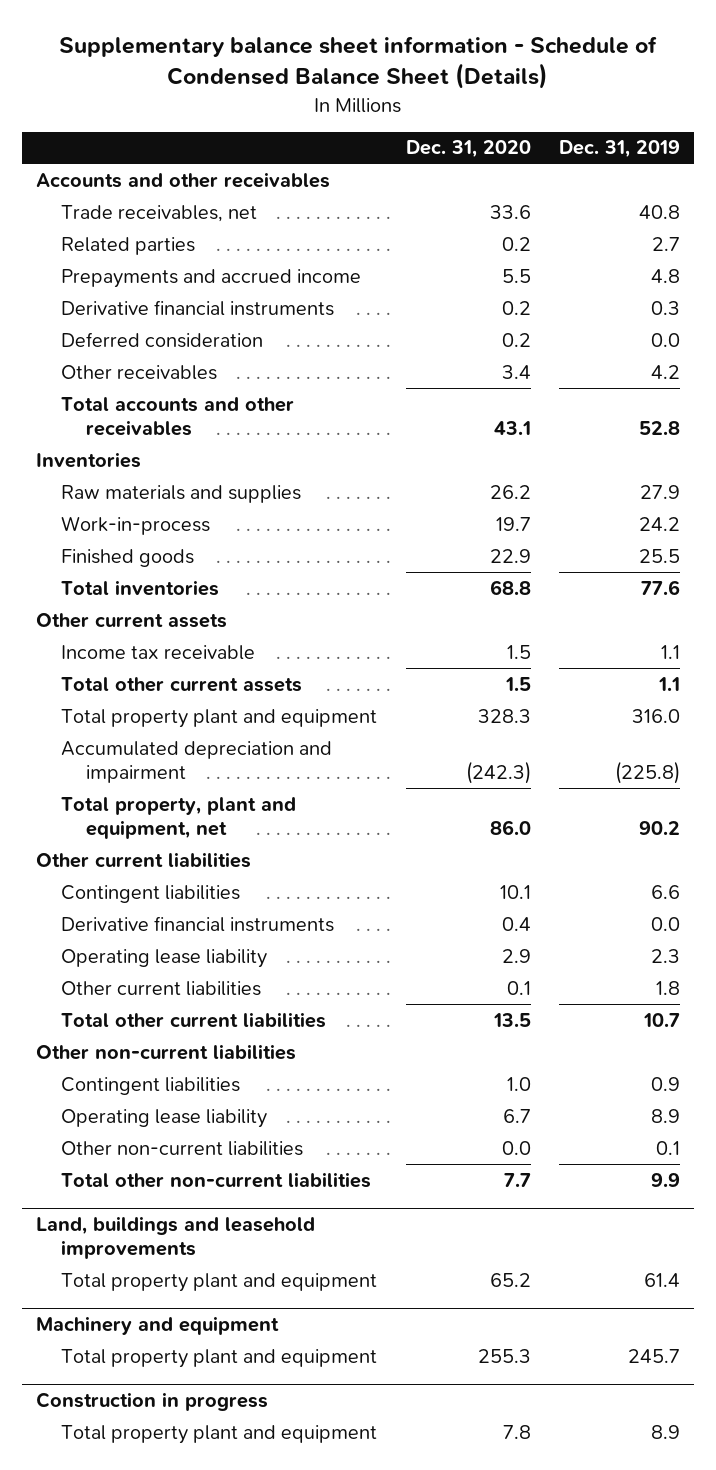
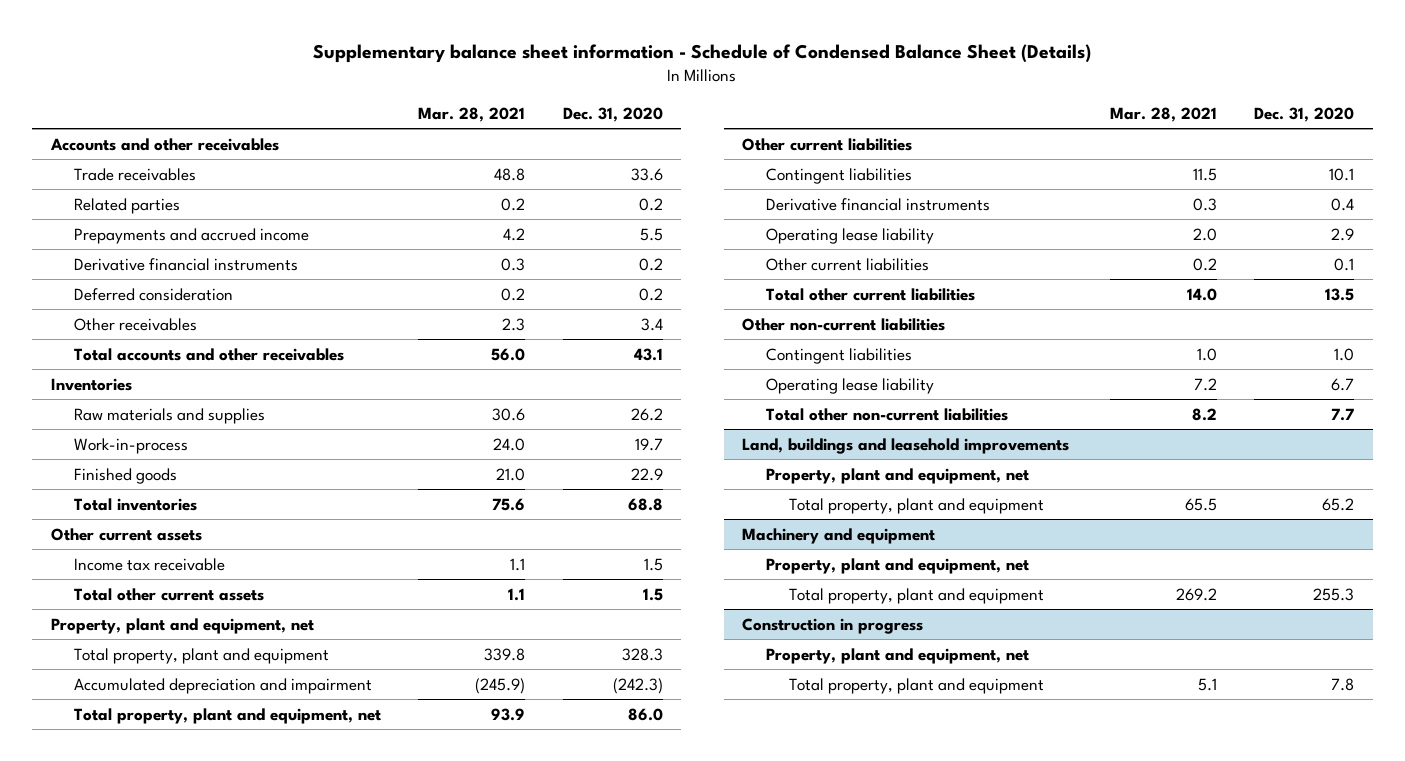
[558,140,680,159] Dec. 31, 2019 -> none
none -> [418,106,526,122] Mar. 28, 2021
[61,204,258,222] Trade receivables, net -> [74,167,197,181] Trade receivables
none -> [50,617,314,634] Property, plant and equipment, net
[61,708,378,728] Total property plant and equipment -> [74,647,330,664] Total property, plant and equipment
[61,1140,304,1156] Other non-current liabilities -> none
none -> [765,467,1029,484] Property, plant and equipment, net
[61,1272,378,1292] Total property plant and equipment -> [789,497,1045,514] Total property, plant and equipment
none -> [765,557,1029,574] Property, plant and equipment, net
[61,1348,378,1368] Total property plant and equipment -> [789,587,1045,604] Total property, plant and equipment
none -> [765,647,1029,664] Property, plant and equipment, net
[61,1424,378,1444] Total property plant and equipment -> [789,677,1045,694] Total property, plant and equipment

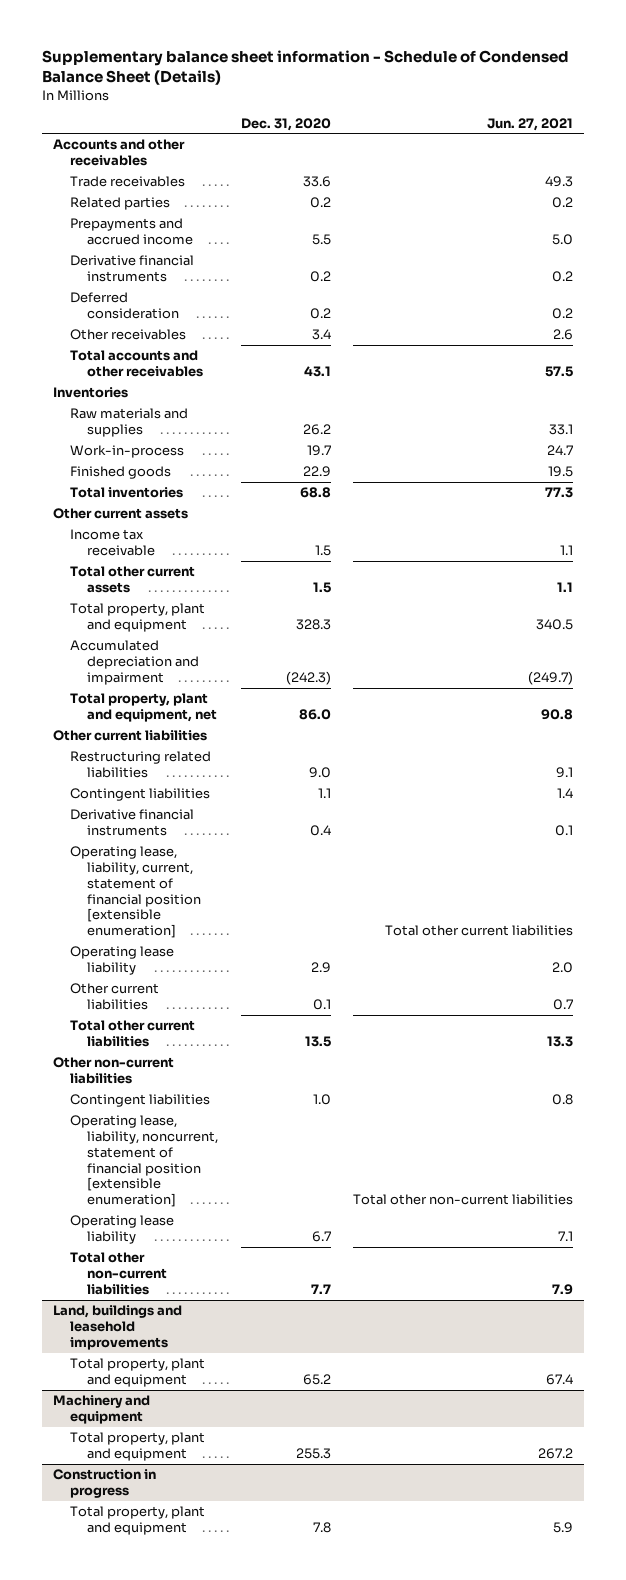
[418,106,526,122] Mar. 28, 2021 -> none
none -> [486,117,573,131] Jun. 27, 2021
[50,617,314,634] Property, plant and equipment, net -> none
none -> [70,751,212,779] Restructuring related liabilities
[1329,167,1355,181] 10.1 -> [317,788,331,799] 1.1
none -> [70,846,202,939] Operating lease, liability, current, statement of financial position [extensible enumeration]
none -> [70,1115,219,1208] Operating lease, liability, noncurrent, statement of financial position [extensible enumeration]
[765,467,1029,484] Property, plant and equipment, net -> none
[765,557,1029,574] Property, plant and equipment, net -> none
[765,647,1029,664] Property, plant and equipment, net -> none

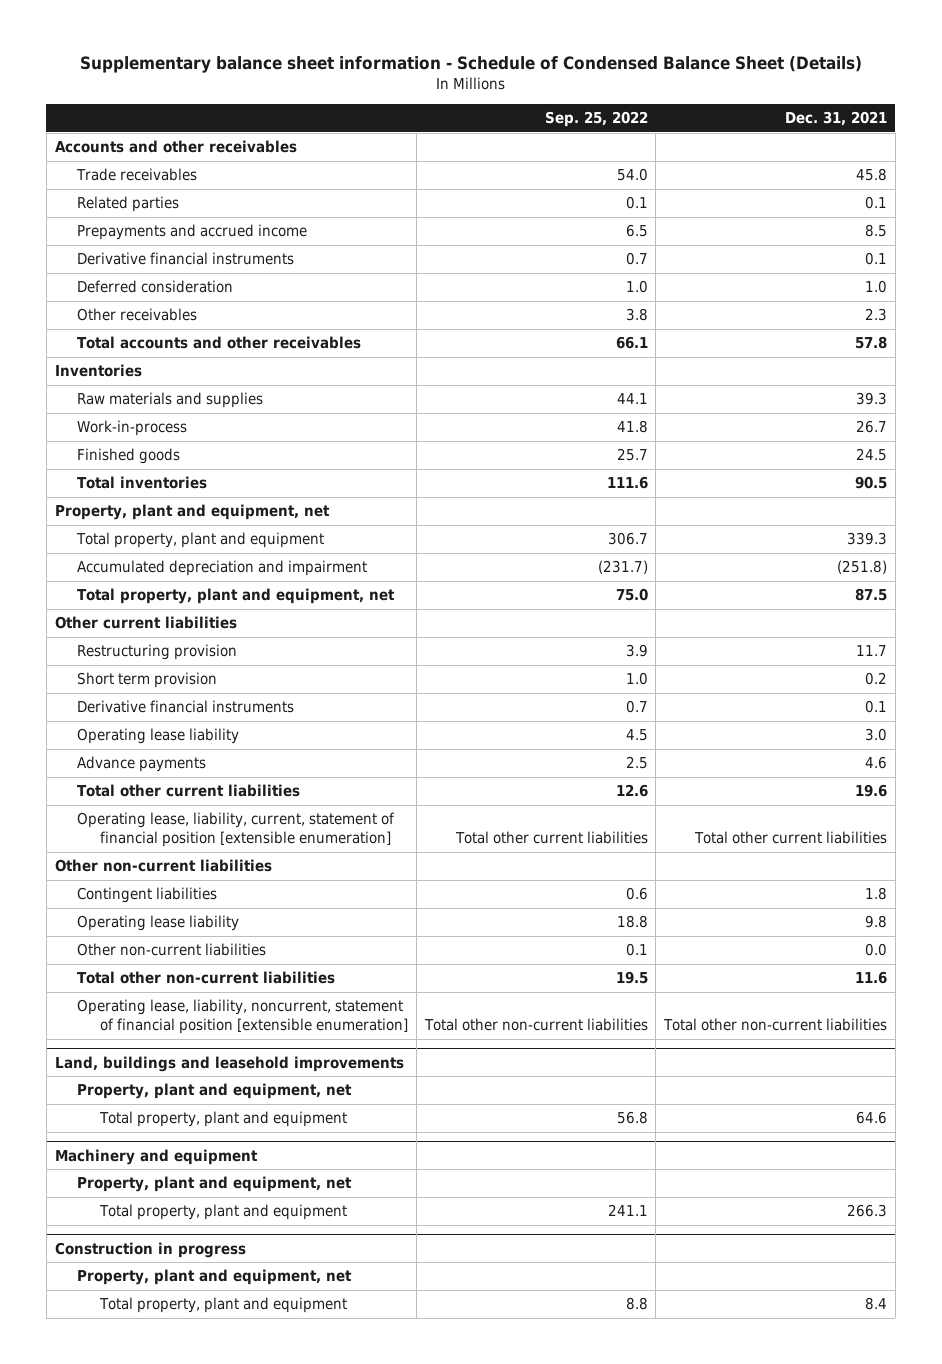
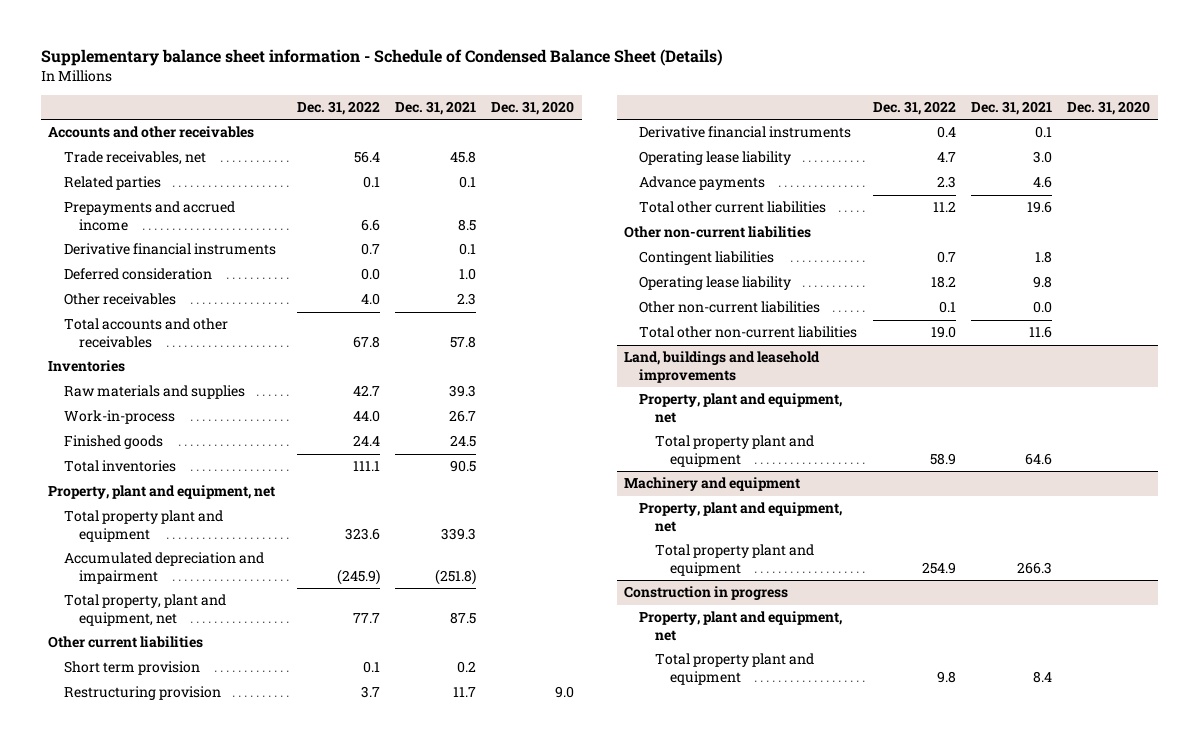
[544,111,648,128] Sep. 25, 2022 -> none
none -> [296,100,380,115] Dec. 31, 2022
none -> [491,100,575,115] Dec. 31, 2020
[76,168,198,182] Trade receivables -> [63,151,206,166] Trade receivables, net
[76,532,325,549] Total property, plant and equipment -> [63,510,223,542] Total property plant and equipment
[77,644,238,661] Restructuring provision -> [63,686,221,701] Restructuring provision
[77,812,396,847] Operating lease, liability, current, statement of financial position [extensible enumeration] -> none
[77,999,409,1034] Operating lease, liability, noncurrent, statement of financial position [extensible enumeration] -> none
[99,1111,348,1128] Total property, plant and equipment -> [654,435,814,467] Total property plant and equipment
[99,1204,348,1221] Total property, plant and equipment -> [654,544,814,576] Total property plant and equipment
[99,1297,348,1314] Total property, plant and equipment -> [654,653,814,685] Total property plant and equipment

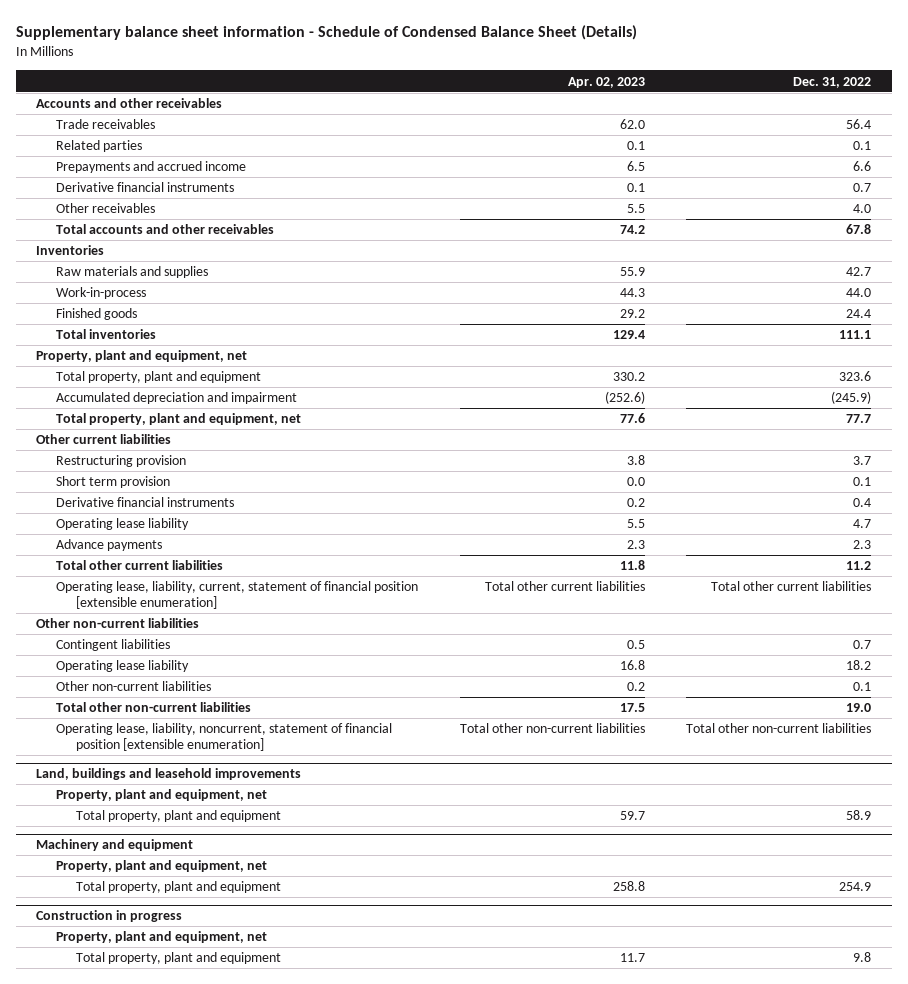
[395,100,477,115] Dec. 31, 2021 -> none
[491,100,575,115] Dec. 31, 2020 -> none
none -> [567,76,645,88] Apr. 02, 2023
[63,151,206,166] Trade receivables, net -> [56,119,156,130] Trade receivables
[63,268,212,281] Deferred consideration -> none
[63,510,223,542] Total property plant and equipment -> [56,371,262,384] Total property, plant and equipment
[63,661,200,676] Short term provision -> [56,476,171,489] Short term provision
none -> [56,581,419,610] Operating lease, liability, current, statement of financial position [extensible enumeration]
none -> [56,723,393,752] Operating lease, liability, noncurrent, statement of financial position [extensible enumeration]
[654,435,814,467] Total property plant and equipment -> [76,810,282,823] Total property, plant and equipment
[654,544,814,576] Total property plant and equipment -> [76,881,282,894] Total property, plant and equipment
[654,653,814,685] Total property plant and equipment -> [76,952,282,965] Total property, plant and equipment

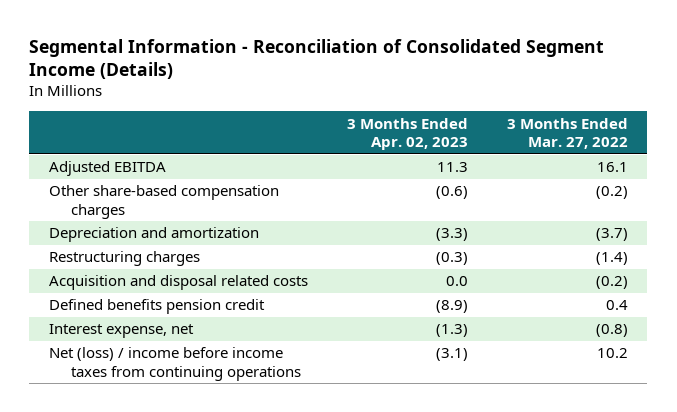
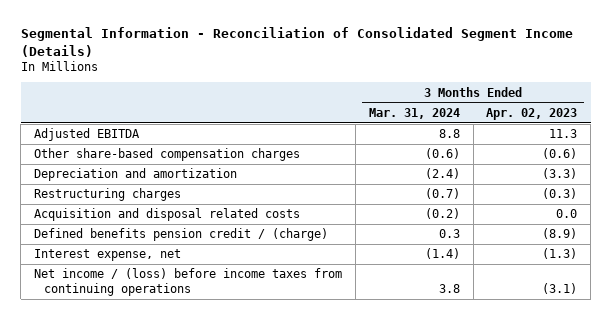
[506,117,628,150] 3 Months Ended Mar. 27, 2022 -> none
none -> [368,107,460,119] Mar. 31, 2024
[48,299,265,315] Defined benefits pension credit -> [33,228,328,242] Defined benefits pension credit / (charge)
[48,347,302,381] Net (loss) / income before income taxes from continuing operations -> [33,268,342,296] Net income / (loss) before income taxes from continuing operations

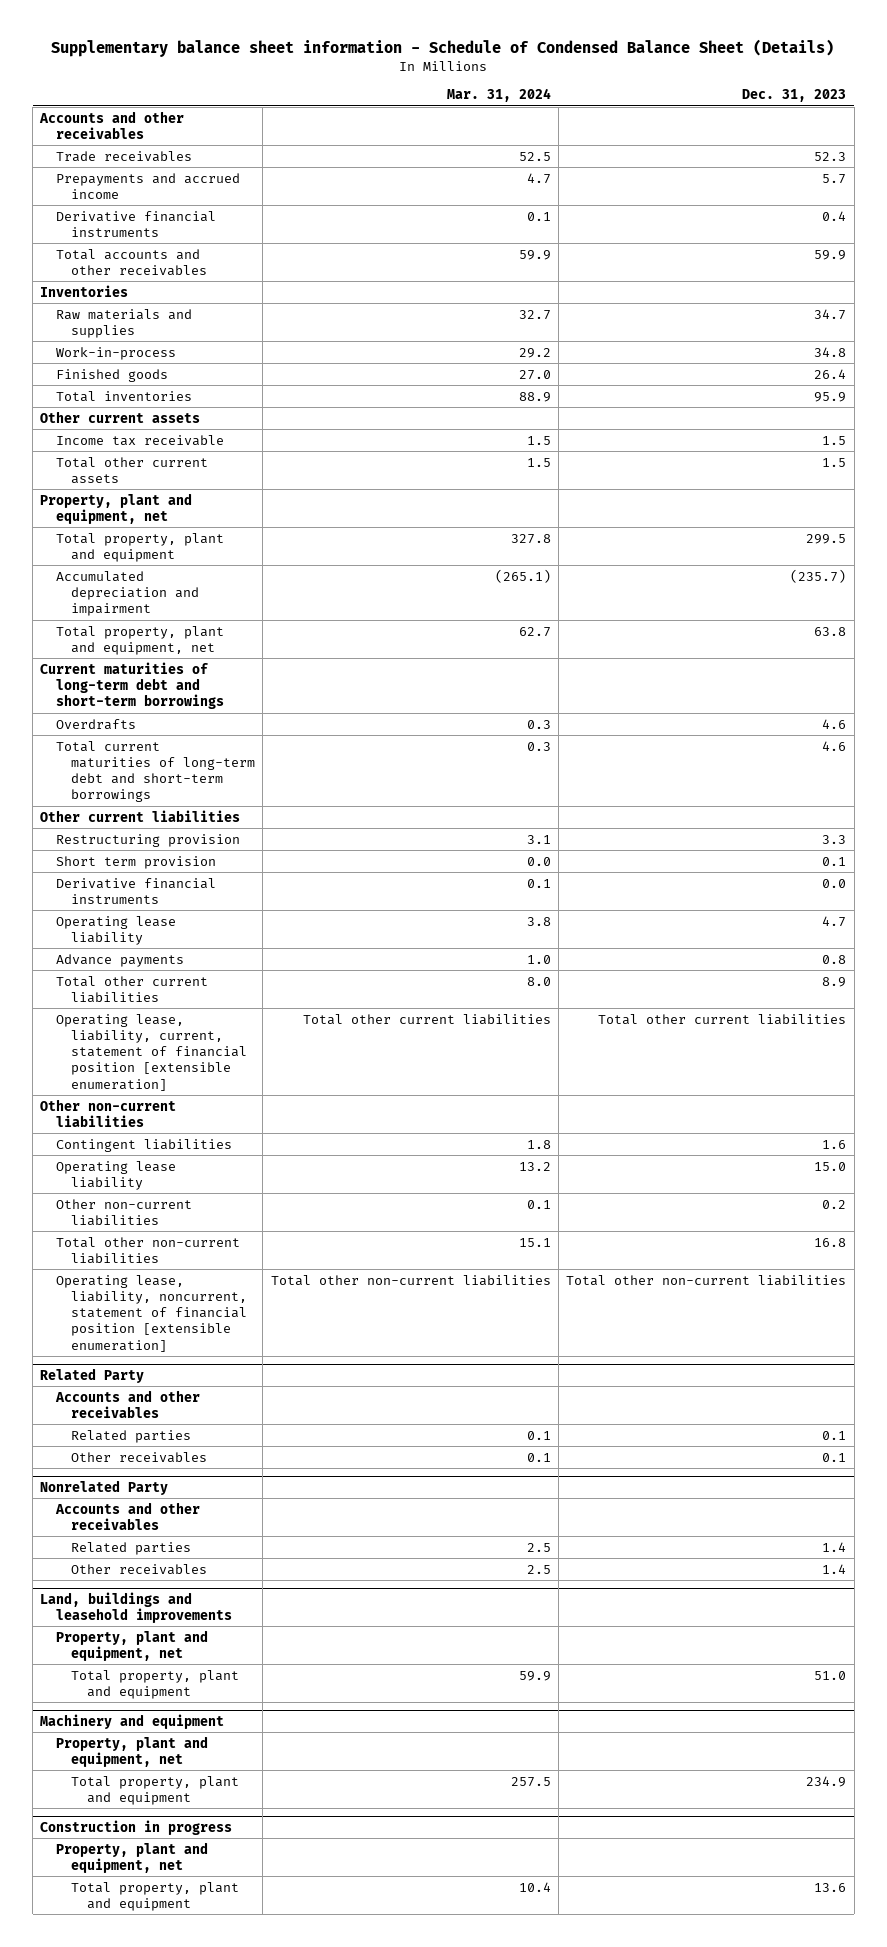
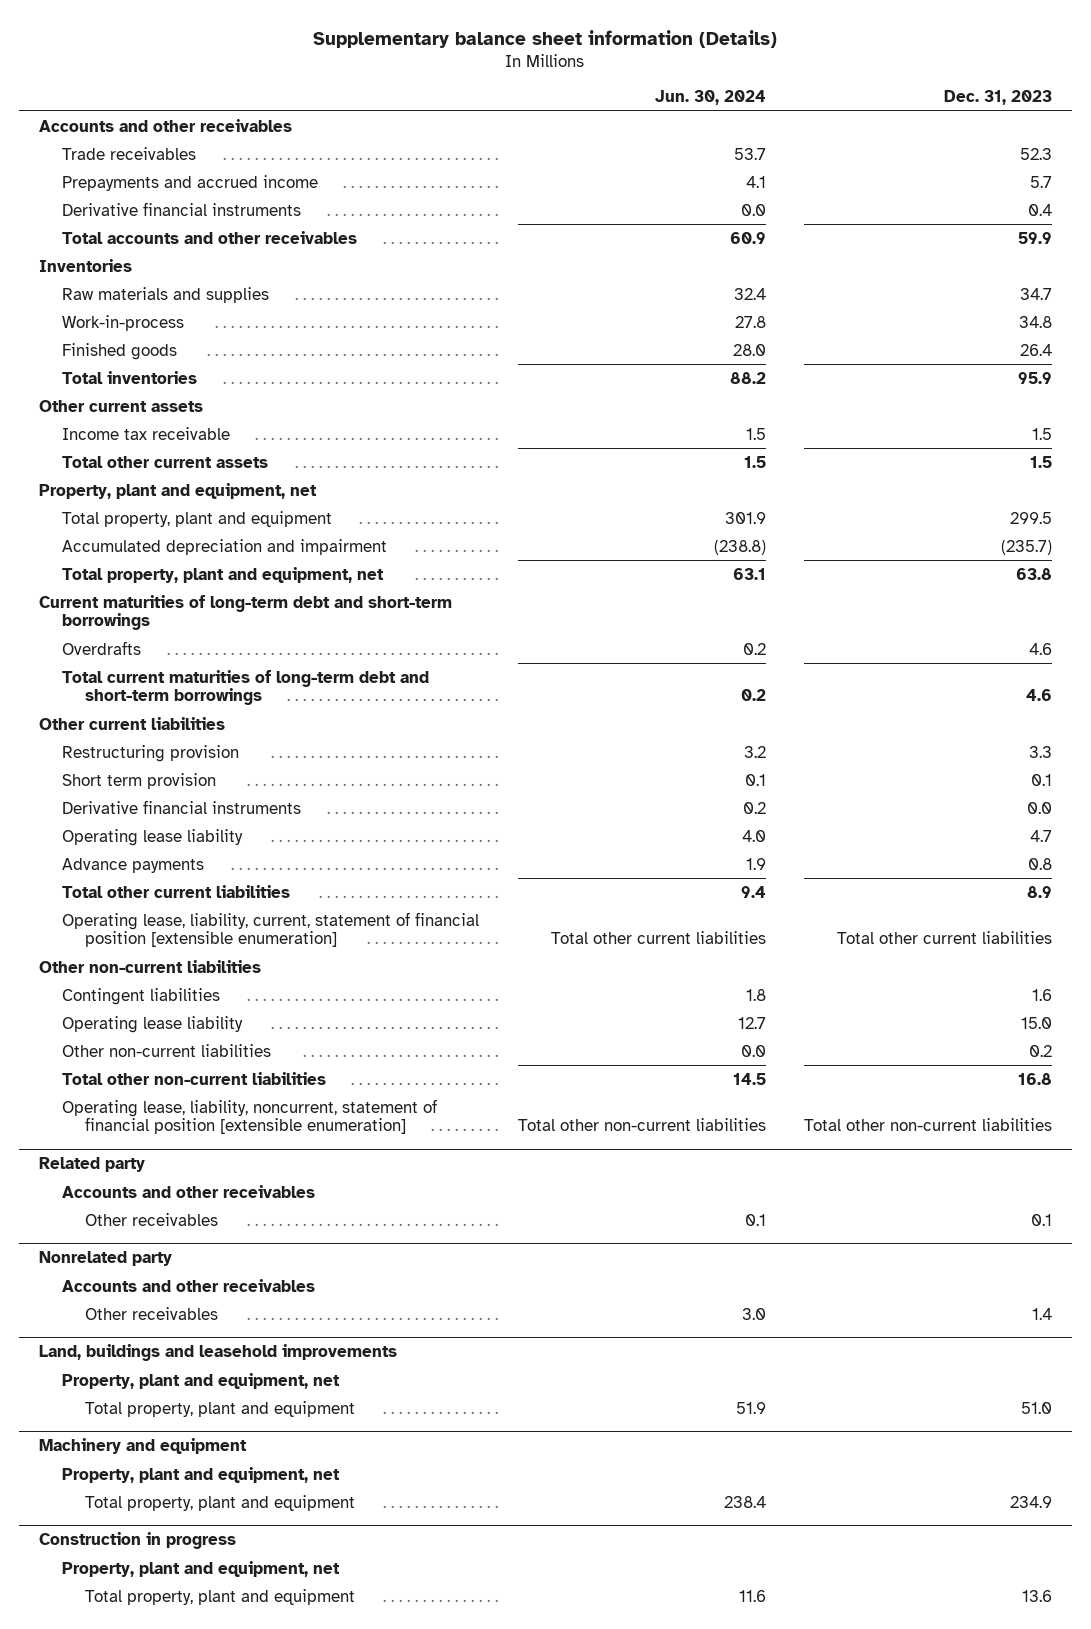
[51,38,835,57] Supplementary balance sheet information - Schedule of Condensed Balance Sheet (Details) -> [313,29,778,48] Supplementary balance sheet information (Details)
[446,88,551,103] Mar. 31, 2024 -> none
none -> [654,90,766,106] Jun. 30, 2024
[40,1367,145,1383] Related Party -> [38,1157,145,1173] Related party
[71,1429,192,1443] Related parties -> none
[40,1479,169,1495] Nonrelated Party -> [38,1251,172,1267] Nonrelated party
[71,1541,192,1555] Related parties -> none

